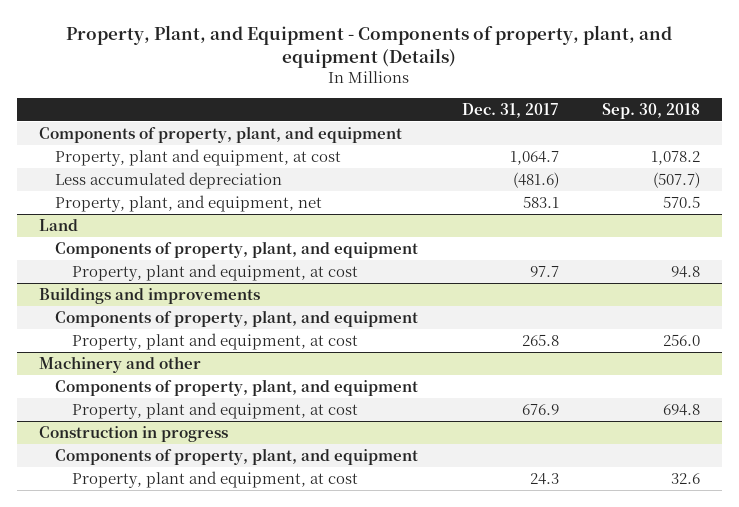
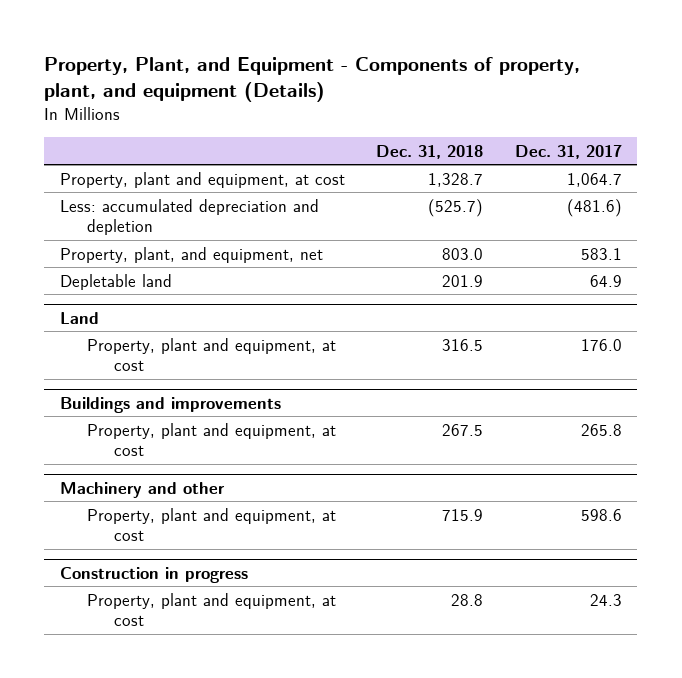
[602,103,701,120] Sep. 30, 2018 -> none
none -> [376,144,484,159] Dec. 31, 2018
[38,125,402,143] Components of property, plant, and equipment -> none
[55,171,283,189] Less accumulated depreciation -> [59,198,319,236] Less: accumulated depreciation and depletion
none -> [59,273,172,290] Depletable land
[55,240,419,258] Components of property, plant, and equipment -> none
[529,265,559,277] 97.7 -> [580,338,622,351] 176.0
[55,309,419,327] Components of property, plant, and equipment -> none
[55,378,419,396] Components of property, plant, and equipment -> none
[521,403,559,415] 676.9 -> [580,508,622,521] 598.6
[55,447,419,465] Components of property, plant, and equipment -> none

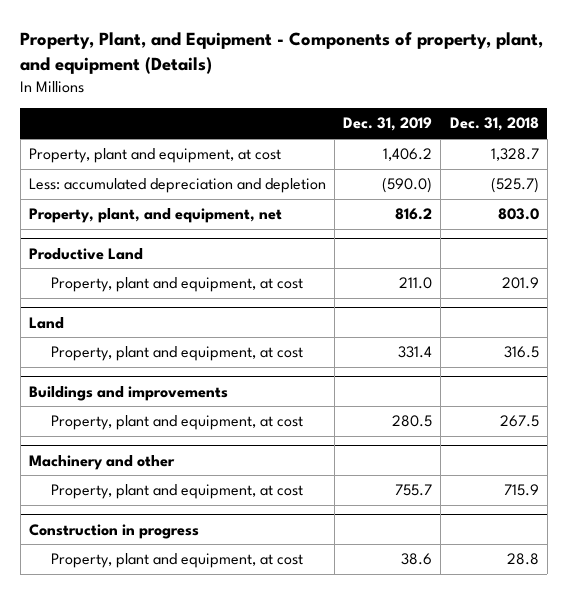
[514,144,622,159] Dec. 31, 2017 -> none
none -> [343,117,433,132] Dec. 31, 2019
none -> [28,247,143,260] Productive Land
[59,273,172,290] Depletable land -> [51,277,304,293] Property, plant and equipment, at cost

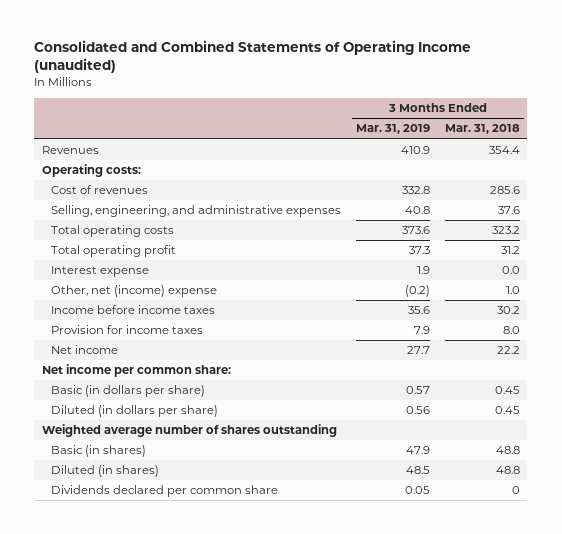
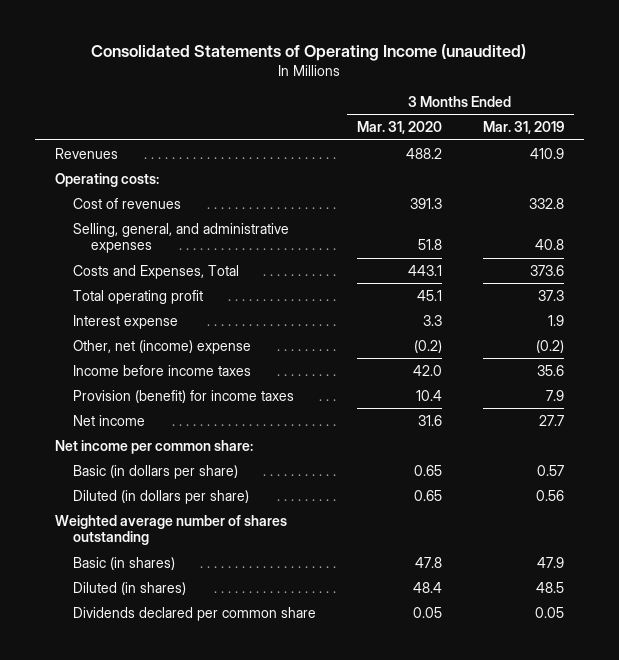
[34,40,472,74] Consolidated and Combined Statements of Operating Income (unaudited) -> [91,43,527,61] Consolidated Statements of Operating Income (unaudited)
[444,124,520,135] Mar. 31, 2018 -> none
none -> [356,121,442,135] Mar. 31, 2020
[51,205,342,218] Selling, engineering, and administrative expenses -> [72,222,289,254] Selling, general, and administrative expenses
[51,225,175,238] Total operating costs -> [72,264,239,279] Costs and Expenses, Total
[51,325,204,335] Provision for income taxes -> [72,389,294,403] Provision (benefit) for income taxes

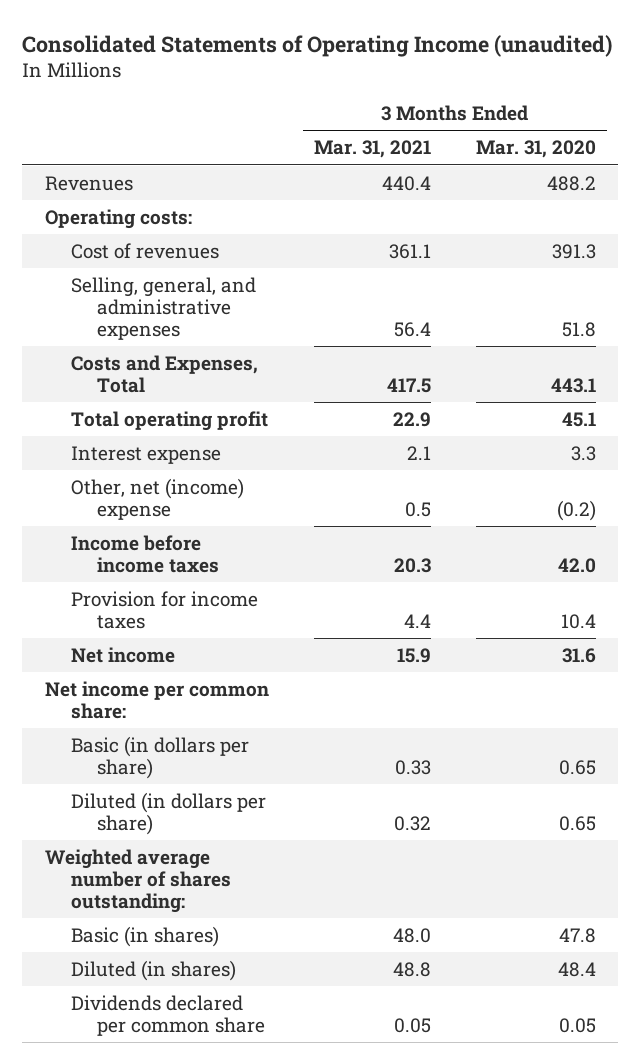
[482,121,564,135] Mar. 31, 2019 -> none
none -> [313,140,431,159] Mar. 31, 2021
[72,389,294,403] Provision (benefit) for income taxes -> [70,590,258,629] Provision for income taxes
[55,514,288,546] Weighted average number of shares outstanding -> [44,848,231,913] Weighted average number of shares outstanding:

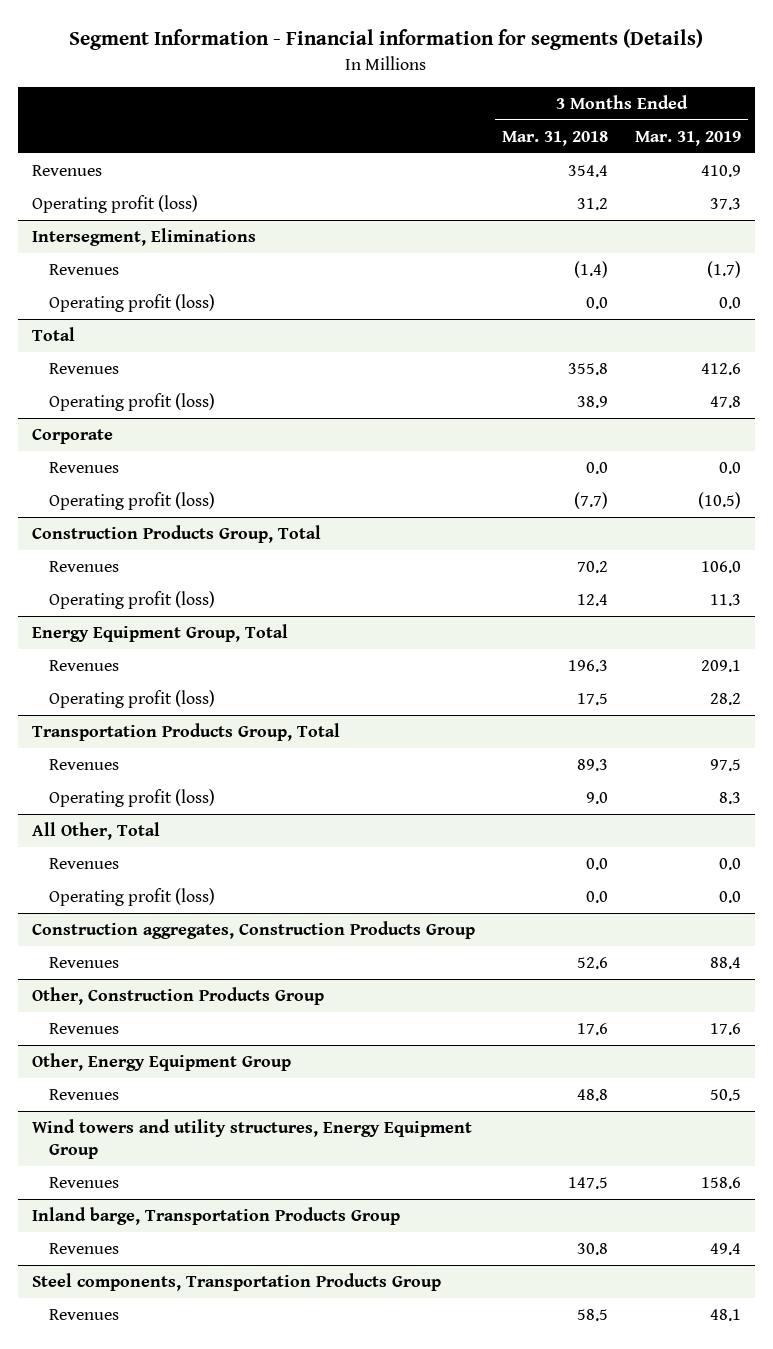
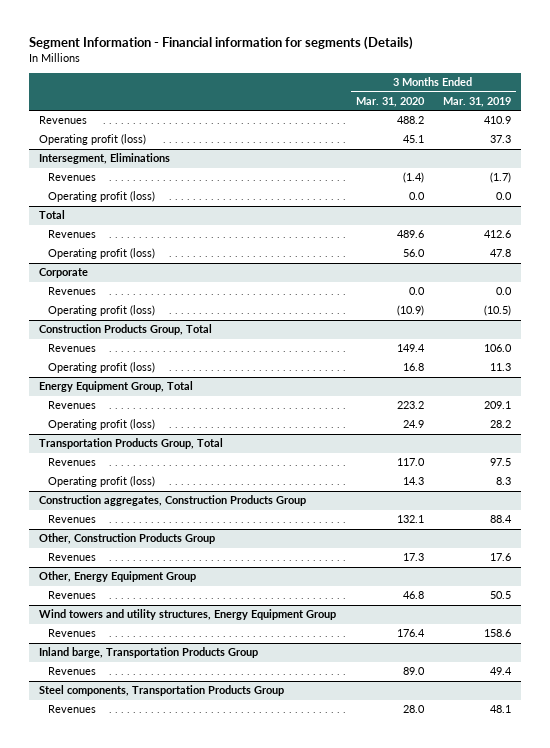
[501,130,608,146] Mar. 31, 2018 -> none
none -> [355,97,425,108] Mar. 31, 2020
[31,821,160,840] All Other, Total -> none
[48,857,119,869] Revenues -> none
[48,887,215,906] Operating profit (loss) -> none

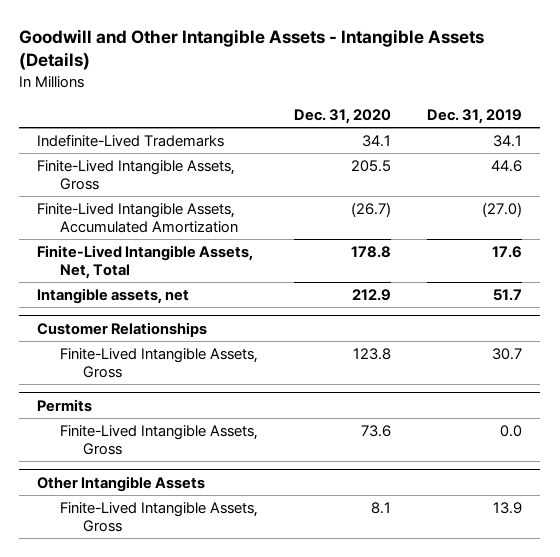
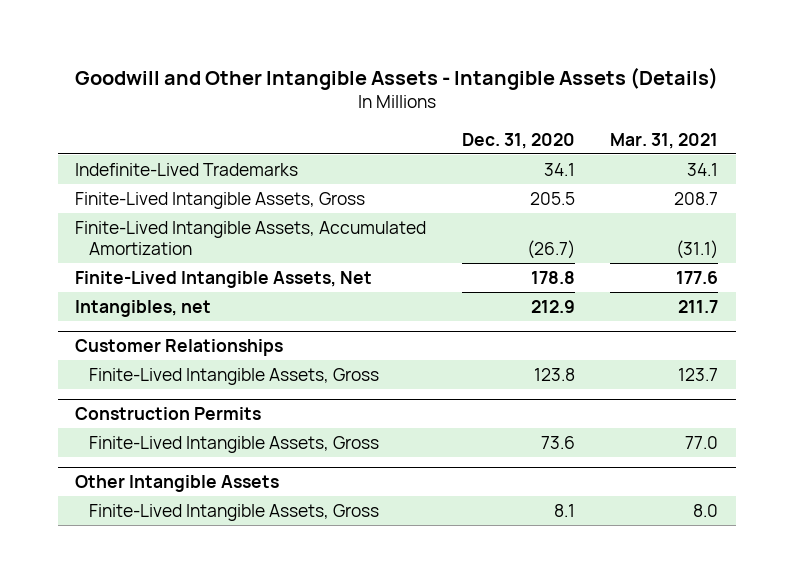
[427,108,523,124] Dec. 31, 2019 -> none
none -> [610,132,719,149] Mar. 31, 2021
[37,244,254,279] Finite-Lived Intangible Assets, Net, Total -> [75,270,373,288] Finite-Lived Intangible Assets, Net
[37,287,190,304] Intangible assets, net -> [75,299,212,317] Intangibles, net
[37,398,93,412] Permits -> [75,407,262,421] Construction Permits

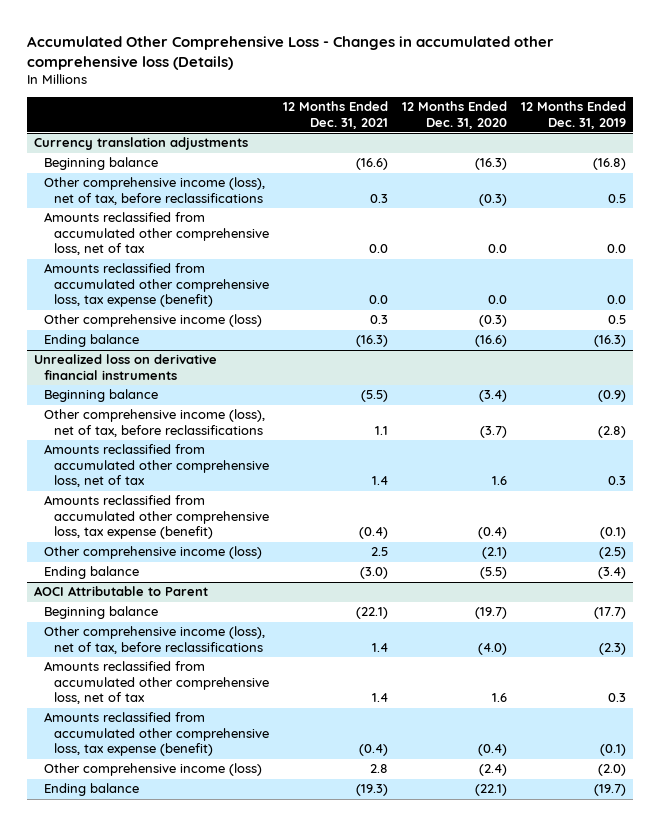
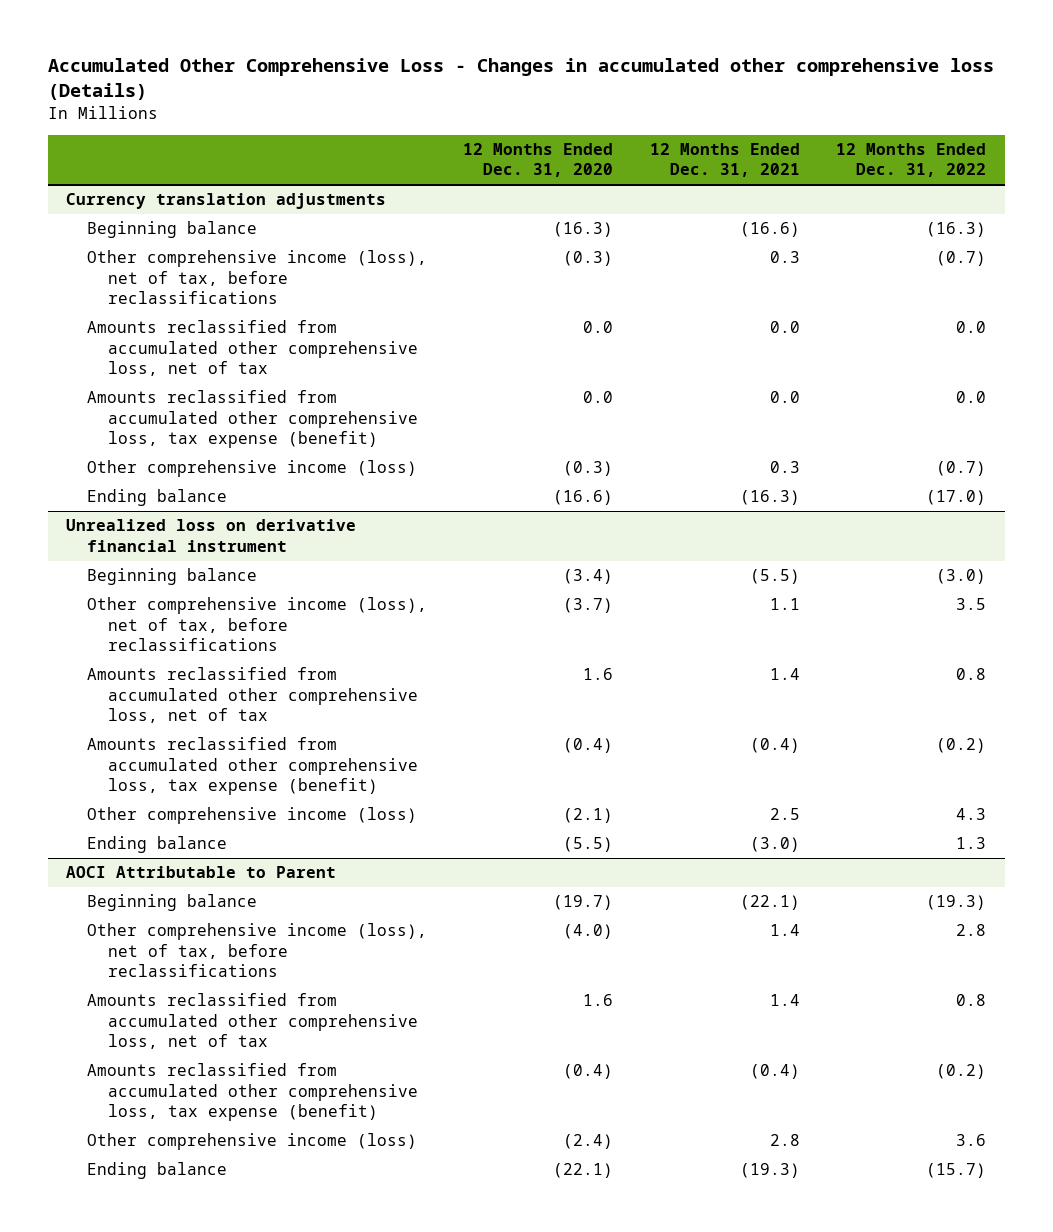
[520,101,626,129] 12 Months Ended Dec. 31, 2019 -> none
none -> [836,142,987,178] 12 Months Ended Dec. 31, 2022
[33,354,217,380] Unrealized loss on derivative financial instruments -> [66,519,357,552] Unrealized loss on derivative financial instrument

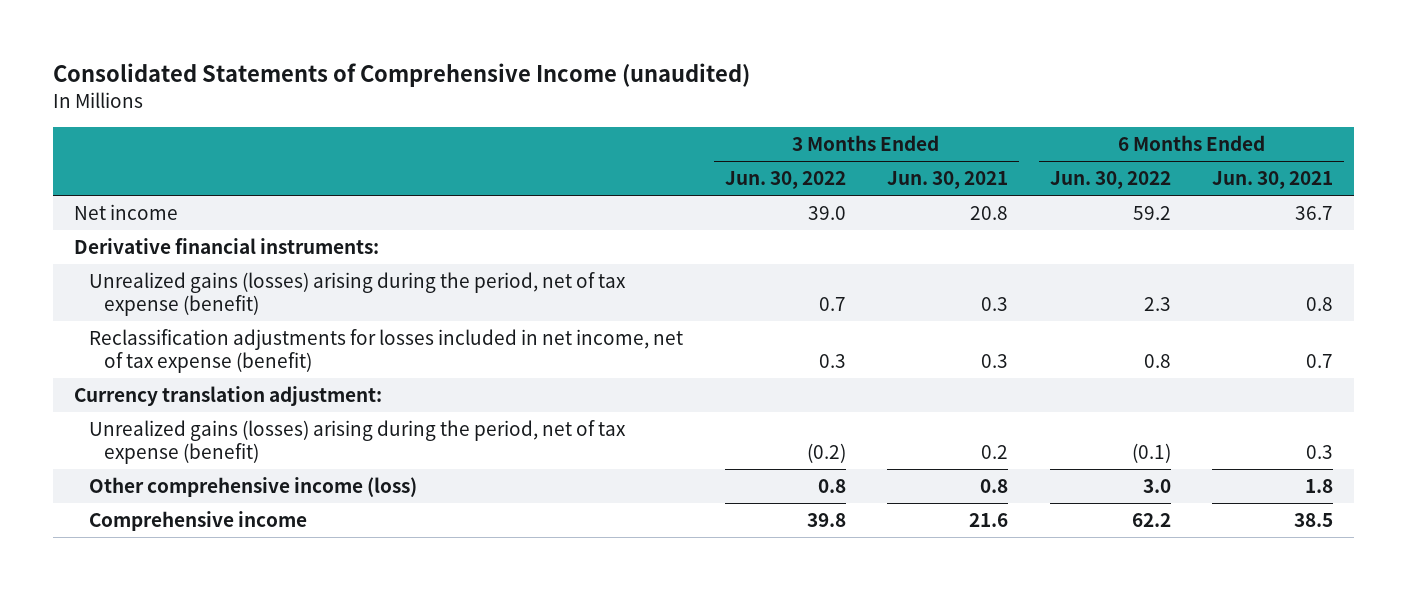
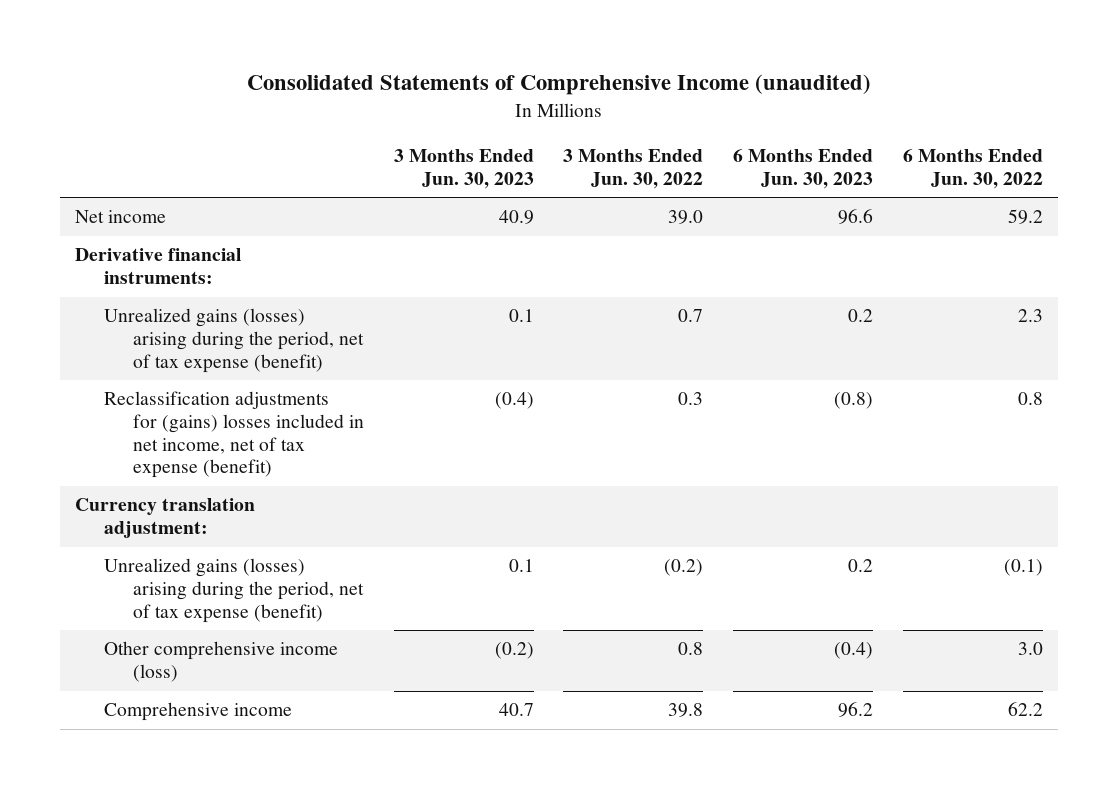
[887,171,1009,190] Jun. 30, 2021 -> none
[1212,171,1334,190] Jun. 30, 2021 -> none
none -> [393,148,534,189] 3 Months Ended Jun. 30, 2023
none -> [733,148,874,189] 6 Months Ended Jun. 30, 2023
[88,328,683,374] Reclassification adjustments for losses included in net income, net of tax expense (benefit) -> [103,391,365,479] Reclassification adjustments for (gains) losses included in net income, net of tax expense (benefit)

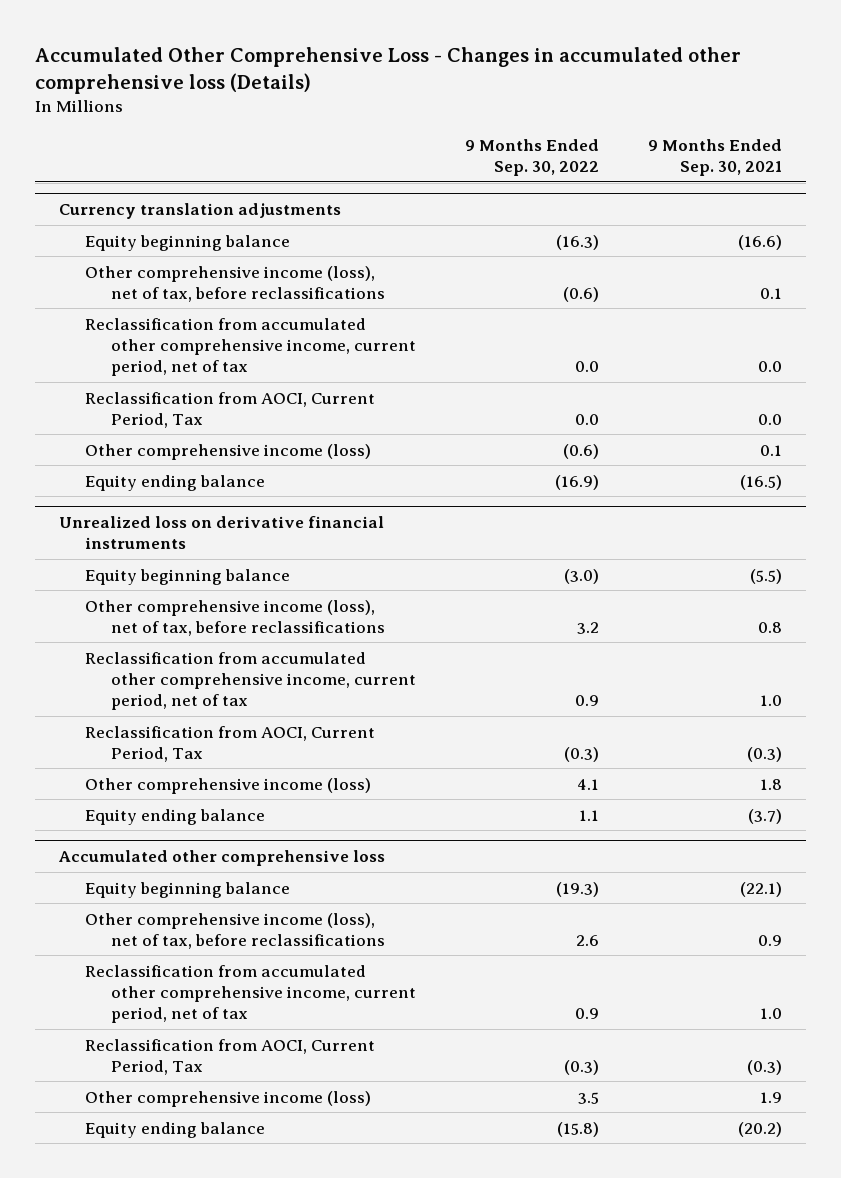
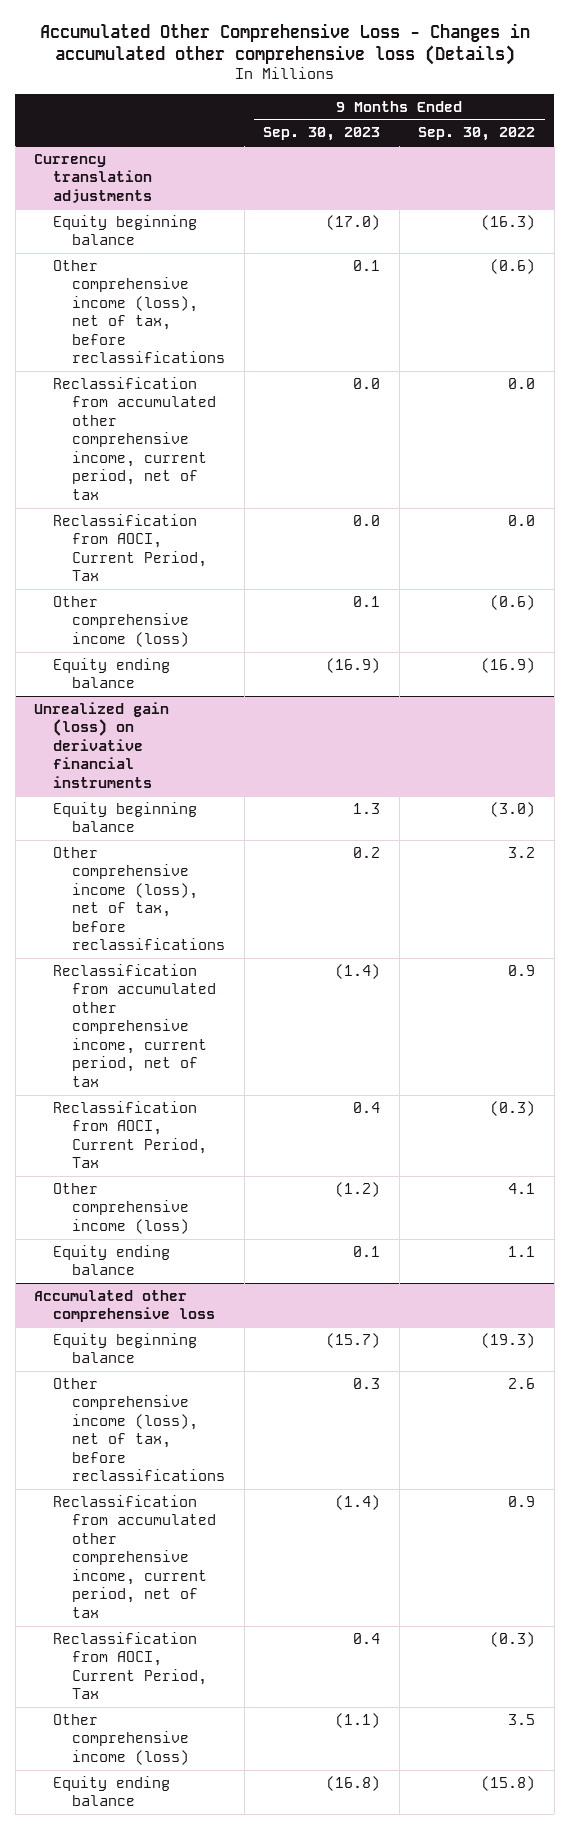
[647,138,782,176] 9 Months Ended Sep. 30, 2021 -> none
none -> [263,127,381,142] Sep. 30, 2023
[59,516,385,550] Unrealized loss on derivative financial instruments -> [34,701,170,788] Unrealized gain (loss) on derivative financial instruments

